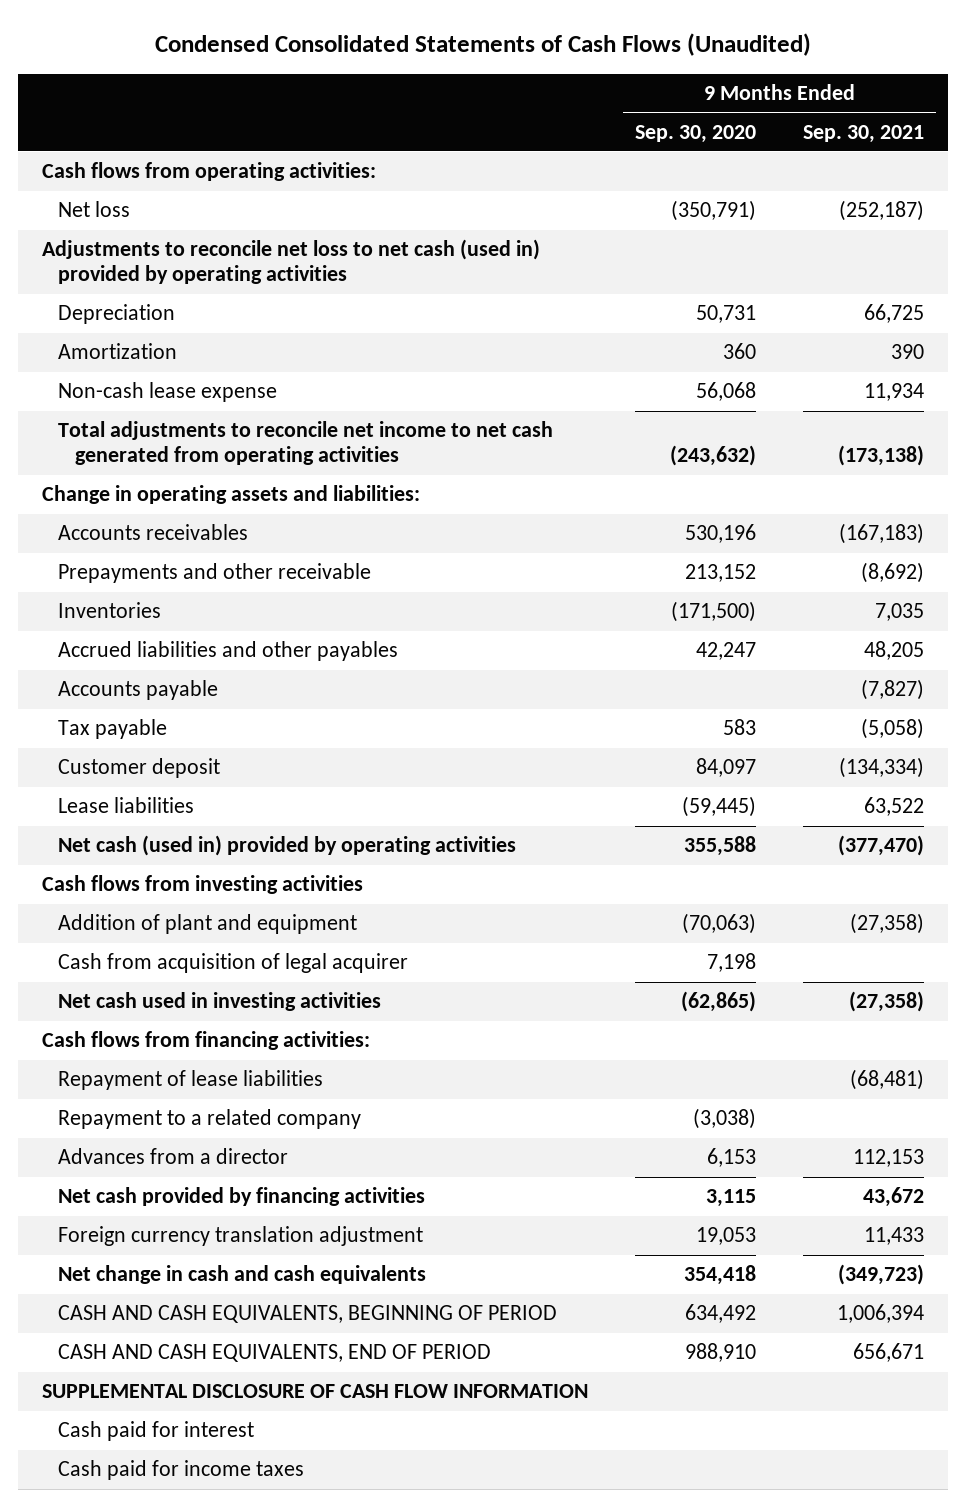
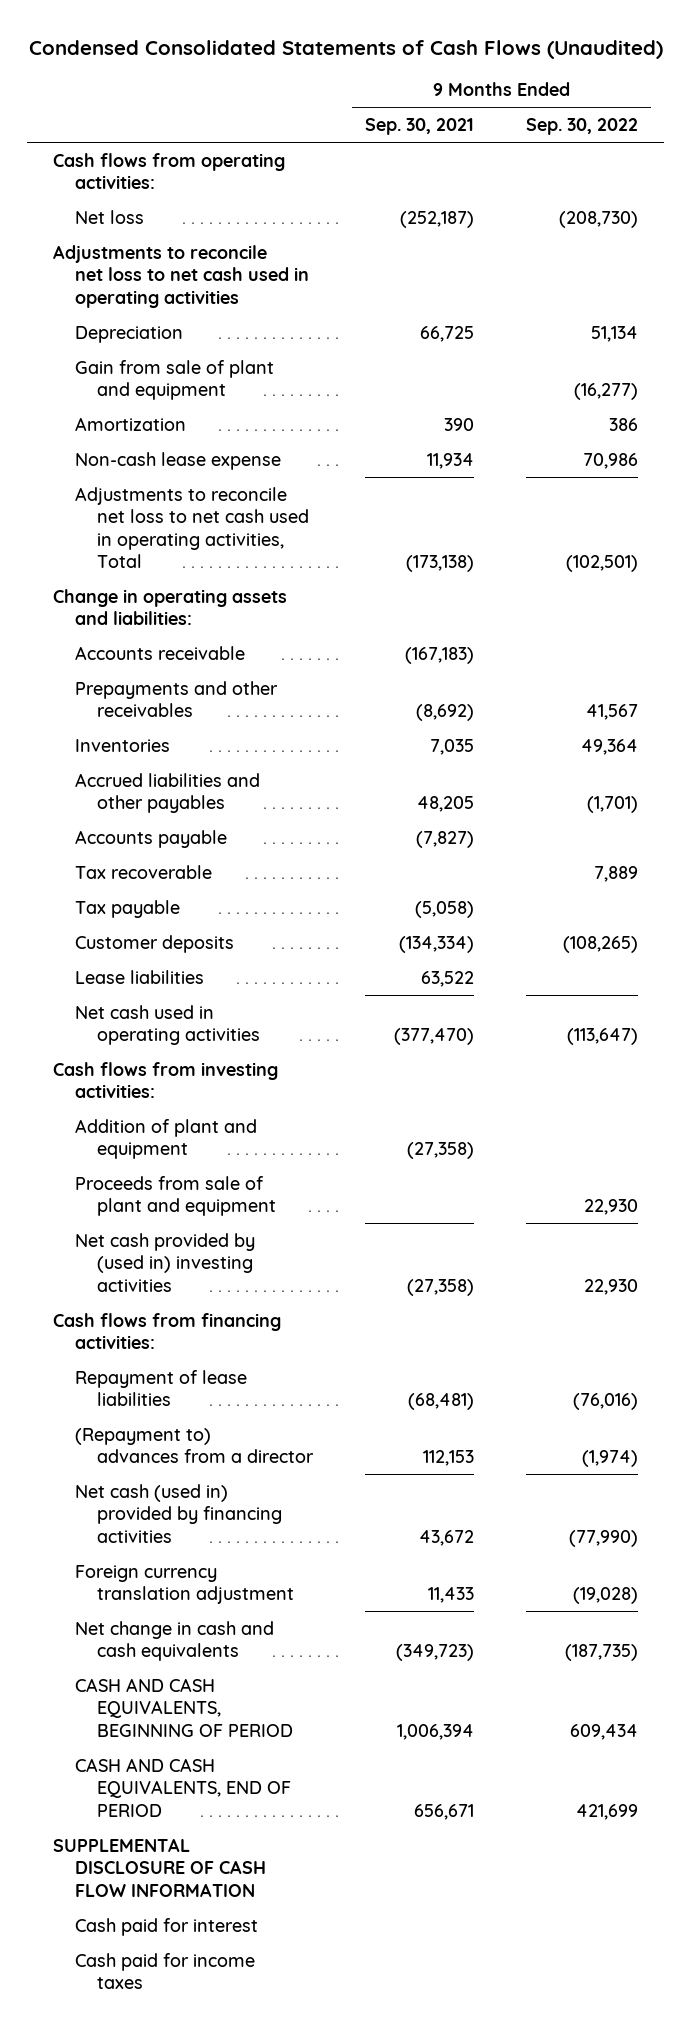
[634,124,756,143] Sep. 30, 2020 -> none
none -> [526,118,639,136] Sep. 30, 2022
[41,239,540,285] Adjustments to reconcile net loss to net cash (used in) provided by operating activities -> [52,244,309,308] Adjustments to reconcile net loss to net cash used in operating activities
none -> [74,359,274,401] Gain from sale of plant and equipment
[58,421,554,466] Total adjustments to reconcile net income to net cash generated from operating activities -> [74,486,309,569] Adjustments to reconcile net loss to net cash used in operating activities, Total
[58,524,249,541] Accounts receivables -> [74,645,245,660] Accounts receivable
[58,563,372,584] Prepayments and other receivable -> [74,680,278,718] Prepayments and other receivables
none -> [74,864,212,879] Tax recoverable
[58,758,221,779] Customer deposit -> [74,934,234,953] Customer deposits
[58,835,517,857] Net cash (used in) provided by operating activities -> [74,1004,260,1046] Net cash used in operating activities
[41,875,363,895] Cash flows from investing activities -> [52,1061,278,1099] Cash flows from investing activities:
[58,953,409,974] Cash from acquisition of legal acquirer -> none
none -> [74,1175,276,1217] Proceeds from sale of plant and equipment
[58,992,382,1012] Net cash used in investing activities -> [74,1232,255,1292] Net cash provided by (used in) investing activities
[58,1109,362,1130] Repayment to a related company -> none
[58,1148,289,1165] Advances from a director -> [74,1427,314,1464] (Repayment to) advances from a director
[58,1187,426,1207] Net cash provided by financing activities -> [74,1483,282,1543] Net cash (used in) provided by financing activities

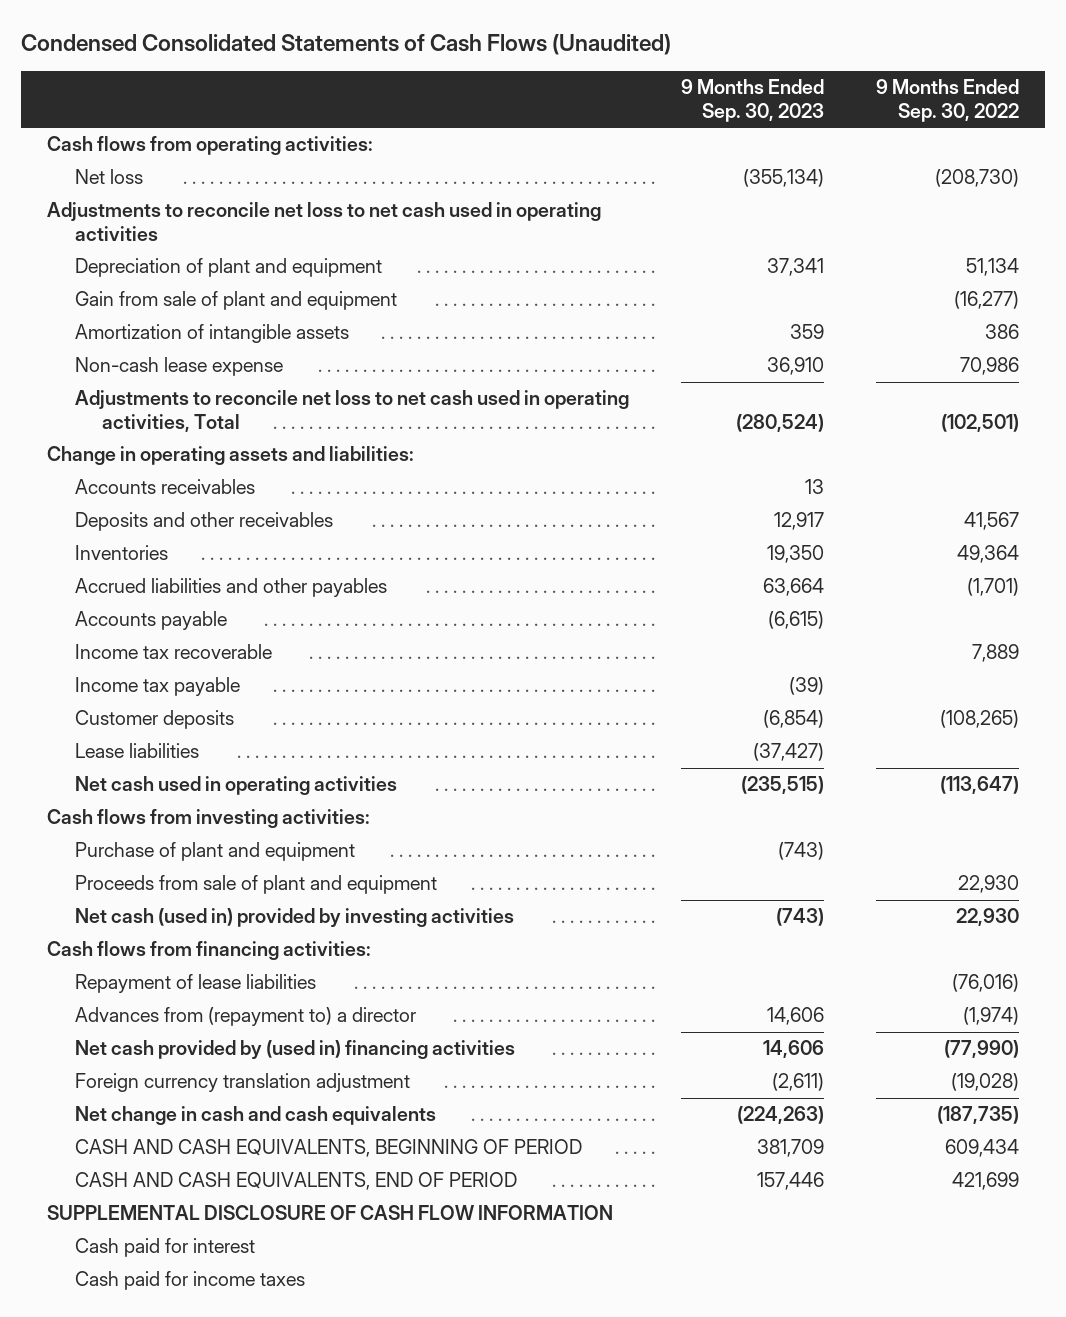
[364,118,474,136] Sep. 30, 2021 -> none
none -> [680,79,824,123] 9 Months Ended Sep. 30, 2023
[74,325,183,343] Depreciation -> [74,258,382,278] Depreciation of plant and equipment
[74,416,186,431] Amortization -> [74,324,349,344] Amortization of intangible assets
[74,645,245,660] Accounts receivable -> [74,479,255,495] Accounts receivables
[74,680,278,718] Prepayments and other receivables -> [74,512,333,532] Deposits and other receivables
[74,864,212,879] Tax recoverable -> [74,644,272,660] Income tax recoverable
[74,899,180,918] Tax payable -> [74,677,240,697] Income tax payable
[74,1118,257,1160] Addition of plant and equipment -> [74,842,355,862] Purchase of plant and equipment
[74,1232,255,1292] Net cash provided by (used in) investing activities -> [74,908,514,928] Net cash (used in) provided by investing activities
[74,1427,314,1464] (Repayment to) advances from a director -> [74,1007,416,1027] Advances from (repayment to) a director
[74,1483,282,1543] Net cash (used in) provided by financing activities -> [74,1040,515,1060] Net cash provided by (used in) financing activities

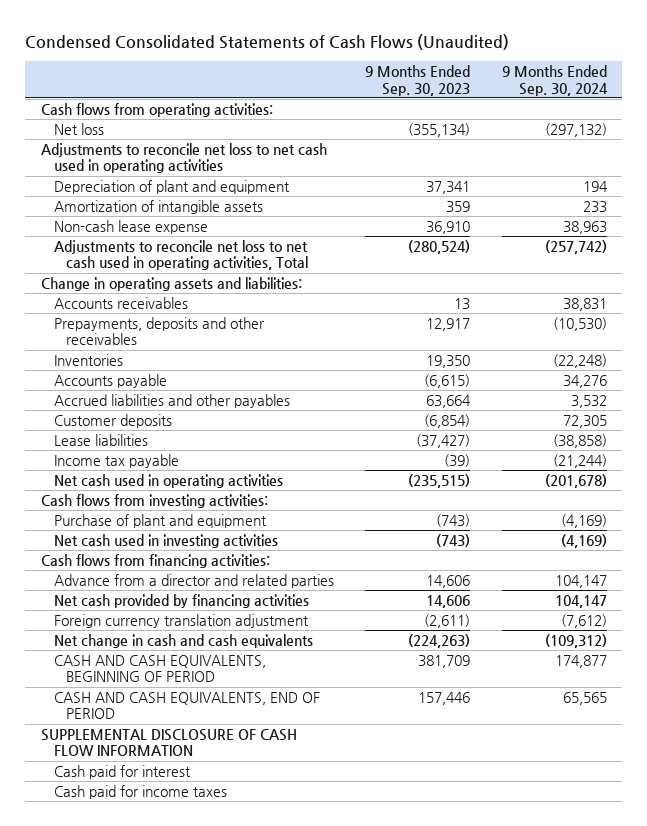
[875,79,1019,123] 9 Months Ended Sep. 30, 2022 -> none
none -> [501,65,608,96] 9 Months Ended Sep. 30, 2024
[74,291,397,311] Gain from sale of plant and equipment -> none
[74,512,333,532] Deposits and other receivables -> [53,317,265,346] Prepayments, deposits and other receivables
[74,644,272,660] Income tax recoverable -> none
[74,578,387,598] Accrued liabilities and other payables -> [53,394,290,409] Accrued liabilities and other payables
[74,677,240,697] Income tax payable -> [53,454,179,469] Income tax payable
[74,875,437,895] Proceeds from sale of plant and equipment -> none
[74,908,514,928] Net cash (used in) provided by investing activities -> [53,534,278,549] Net cash used in investing activities
[74,974,316,994] Repayment of lease liabilities -> none
[74,1007,416,1027] Advances from (repayment to) a director -> [53,574,334,589] Advance from a director and related parties
[74,1040,515,1060] Net cash provided by (used in) financing activities -> [53,594,309,609] Net cash provided by financing activities

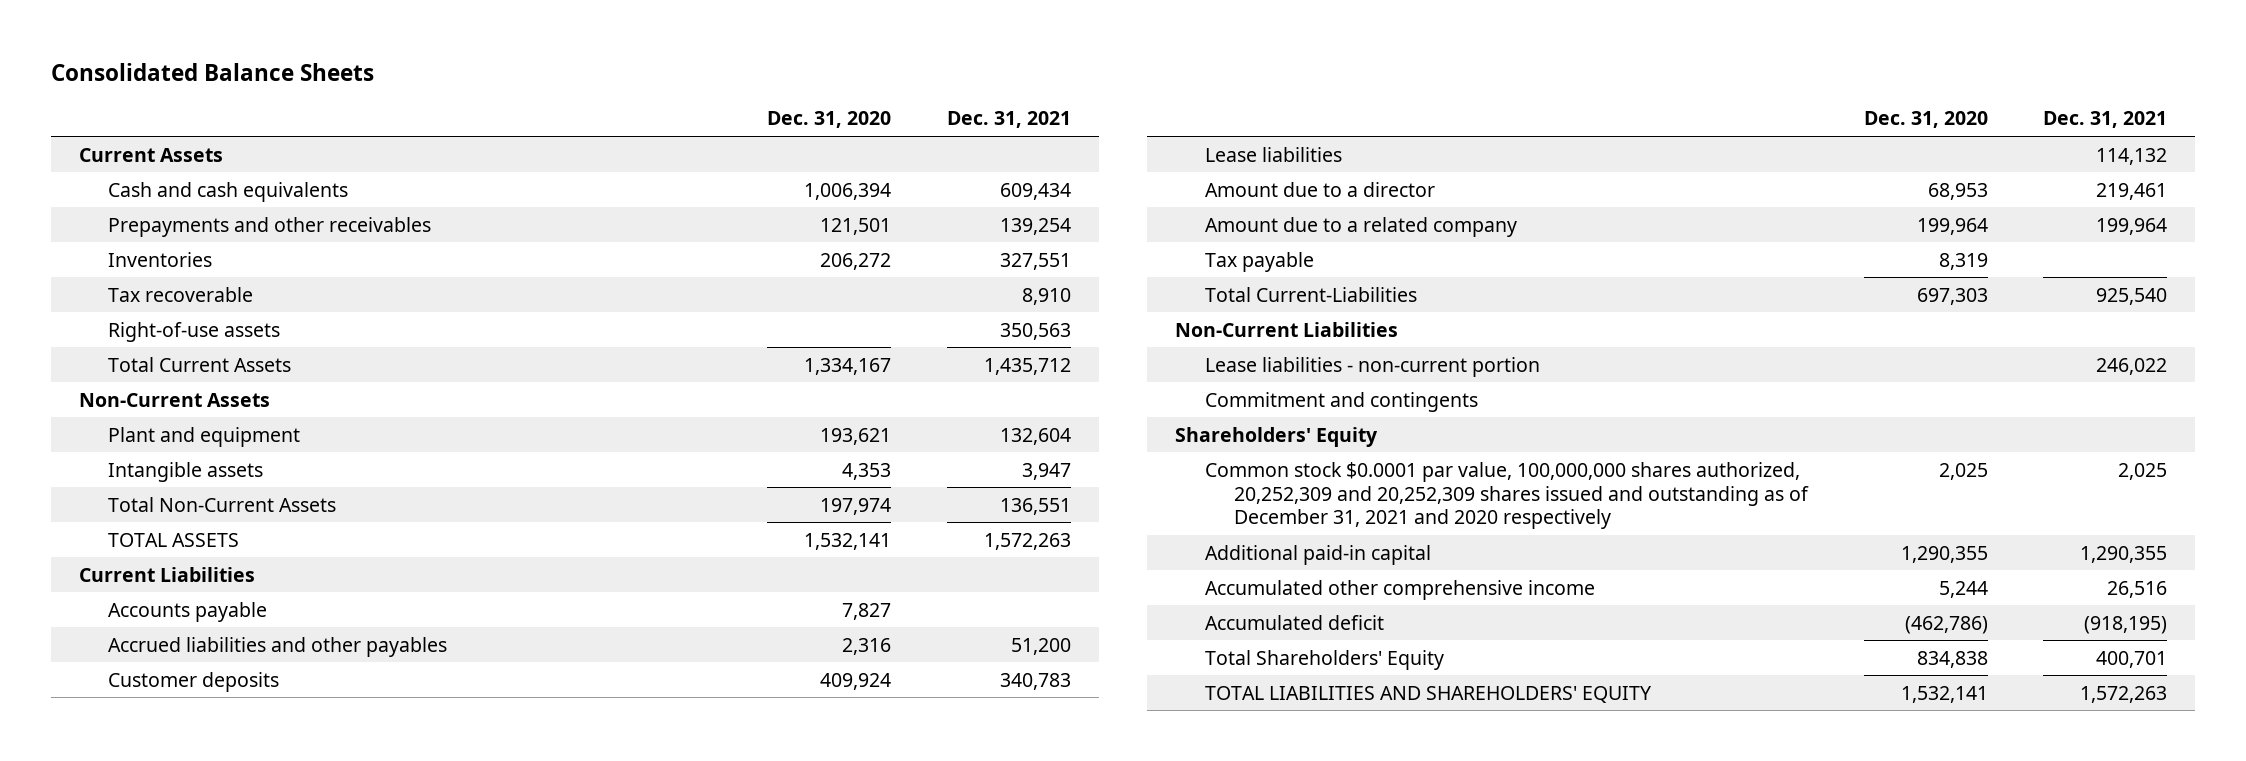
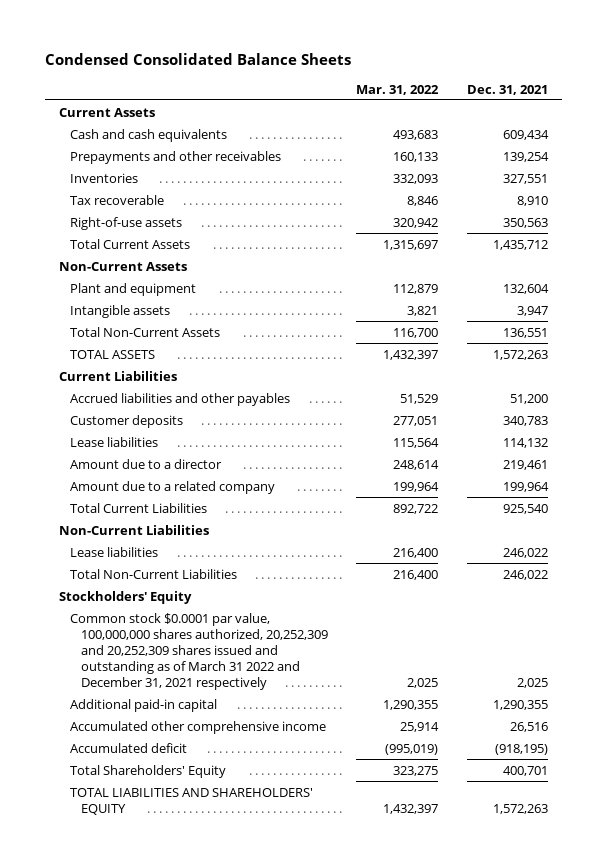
[50,63,374,82] Consolidated Balance Sheets -> [44,52,351,65] Condensed Consolidated Balance Sheets
[766,111,891,129] Dec. 31, 2020 -> none
none -> [356,84,440,95] Mar. 31, 2022
[107,601,267,622] Accounts payable -> none
[1204,251,1314,272] Tax payable -> none
[1204,286,1417,302] Total Current-Liabilities -> [69,502,207,513] Total Current Liabilities
[1204,391,1478,412] Commitment and contingents -> none
[1204,356,1540,377] Lease liabilities - non-current portion -> [69,546,158,557] Lease liabilities
none -> [69,568,237,579] Total Non-Current Liabilities
[1175,426,1379,447] Shareholders' Equity -> [59,590,193,604] Stockholders' Equity
[1204,461,1809,530] Common stock $0.0001 par value, 100,000,000 shares authorized, 20,252,309 and 20,252,309 shares issued and outstanding as of December 31, 2021 and 2020 respectively -> [69,612,328,690] Common stock $0.0001 par value, 100,000,000 shares authorized, 20,252,309 and 20,252,309 shares issued and outstanding as of March 31 2022 and December 31, 2021 respectively

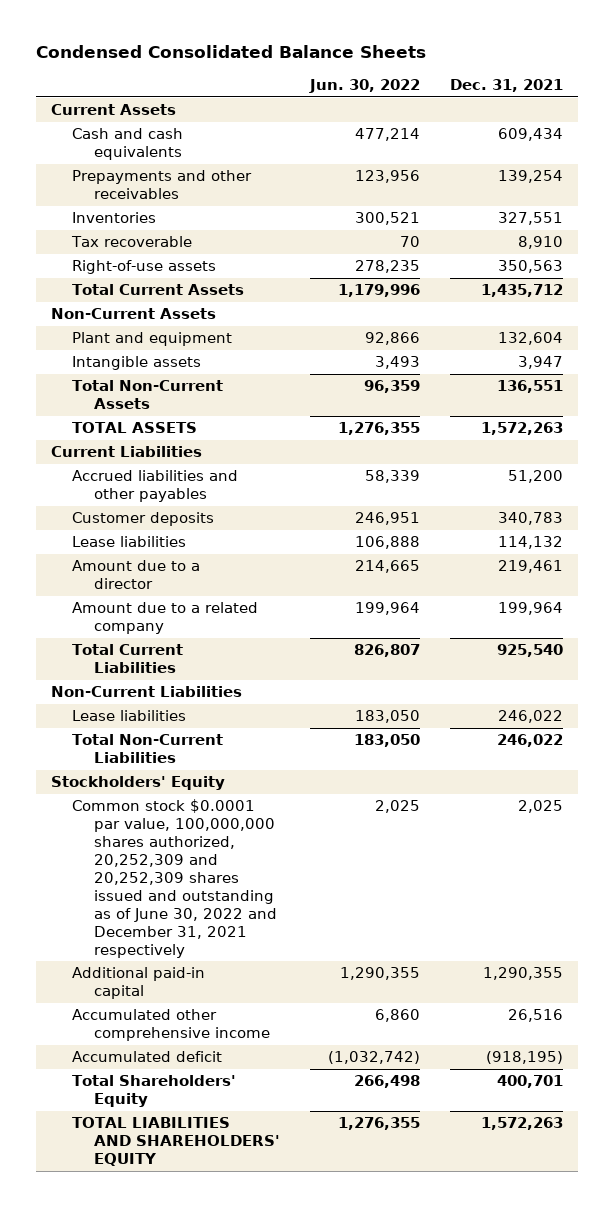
[356,84,440,95] Mar. 31, 2022 -> none
none -> [308,78,420,93] Jun. 30, 2022
[69,612,328,690] Common stock $0.0001 par value, 100,000,000 shares authorized, 20,252,309 and 20,252,309 shares issued and outstanding as of March 31 2022 and December 31, 2021 respectively -> [72,799,277,958] Common stock $0.0001 par value, 100,000,000 shares authorized, 20,252,309 and 20,252,309 shares issued and outstanding as of June 30, 2022 and December 31, 2021 respectively

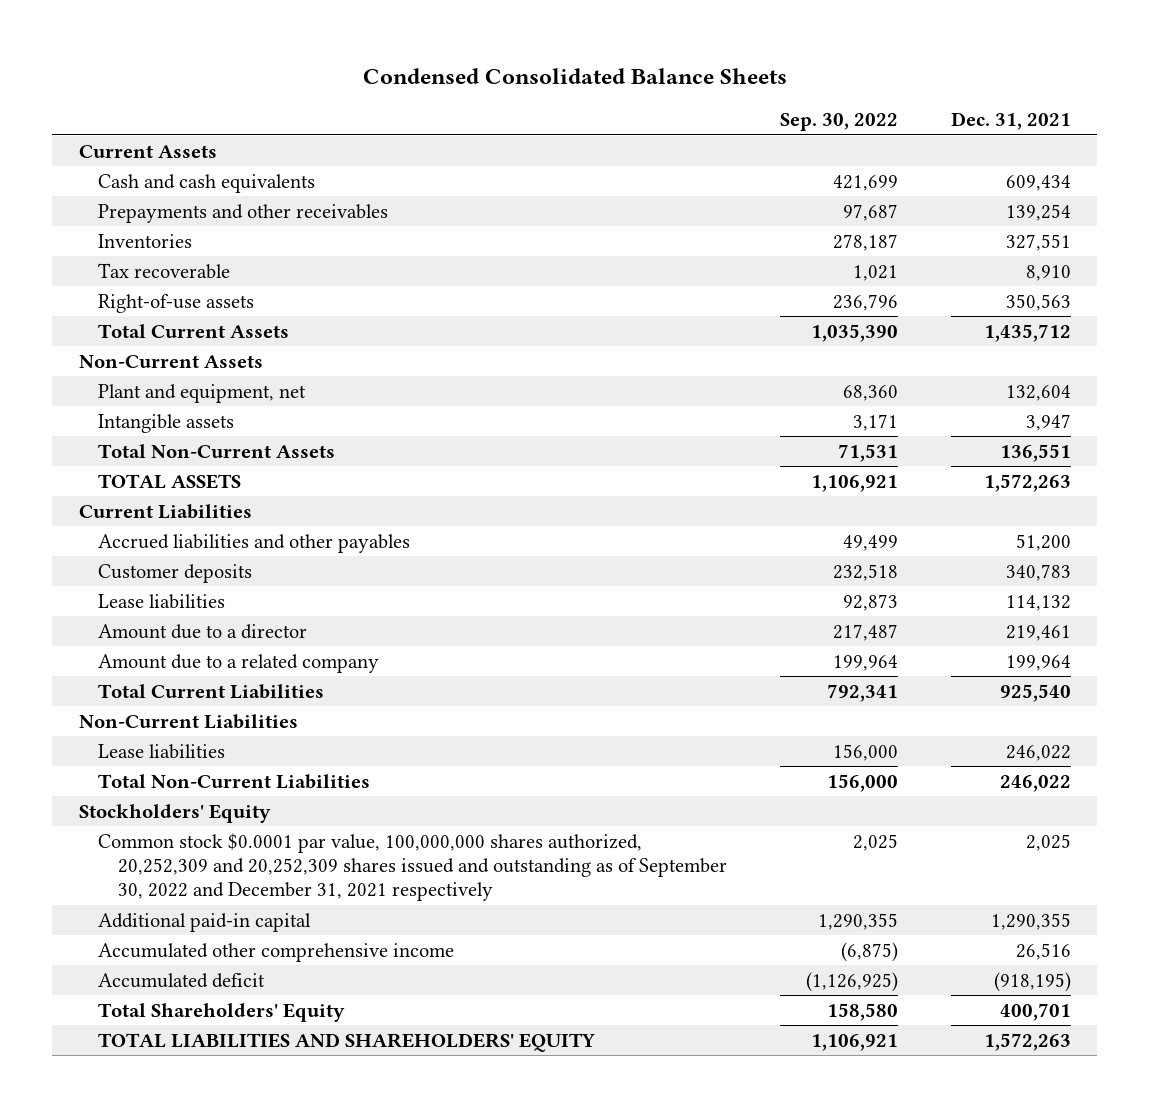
[308,78,420,93] Jun. 30, 2022 -> none
none -> [779,113,898,132] Sep. 30, 2022
[72,332,233,347] Plant and equipment -> [98,383,307,403] Plant and equipment, net
[72,799,277,958] Common stock $0.0001 par value, 100,000,000 shares authorized, 20,252,309 and 20,252,309 shares issued and outstanding as of June 30, 2022 and December 31, 2021 respectively -> [98,832,727,902] Common stock $0.0001 par value, 100,000,000 shares authorized, 20,252,309 and 20,252,309 shares issued and outstanding as of September 30, 2022 and December 31, 2021 respectively

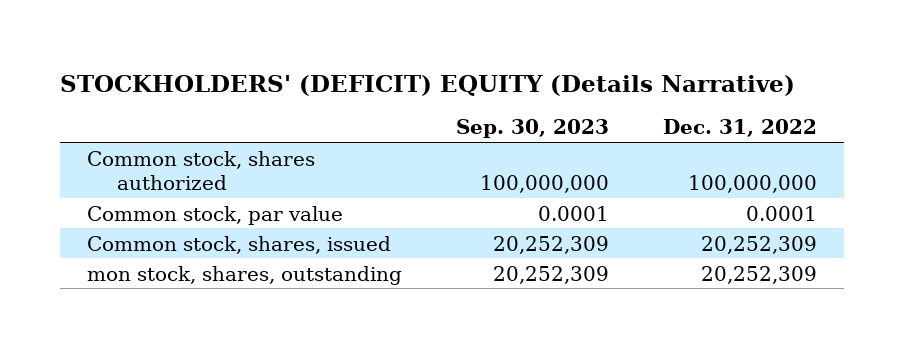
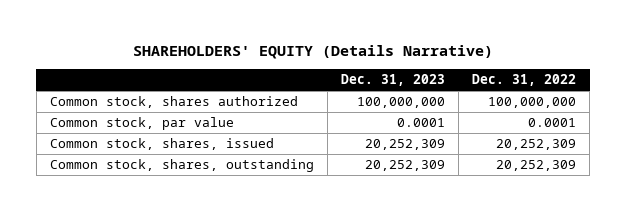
[60,74,796,96] STOCKHOLDERS' (DEFICIT) EQUITY (Details Narrative) -> [132,45,493,60] SHAREHOLDERS' EQUITY (Details Narrative)
[456,119,610,139] Sep. 30, 2023 -> none
none -> [340,74,445,87] Dec. 31, 2023
[87,265,403,285] mon stock, shares, outstanding -> [49,159,314,173] Common stock, shares, outstanding

